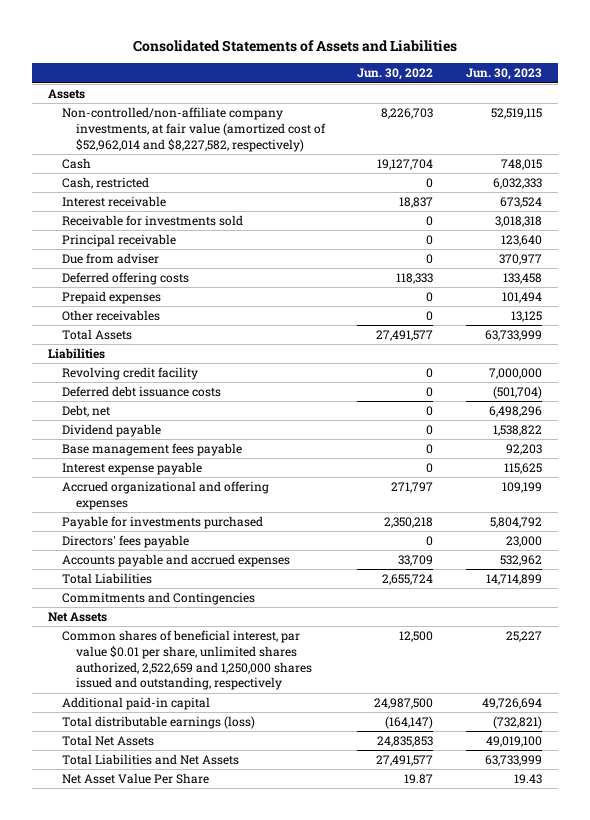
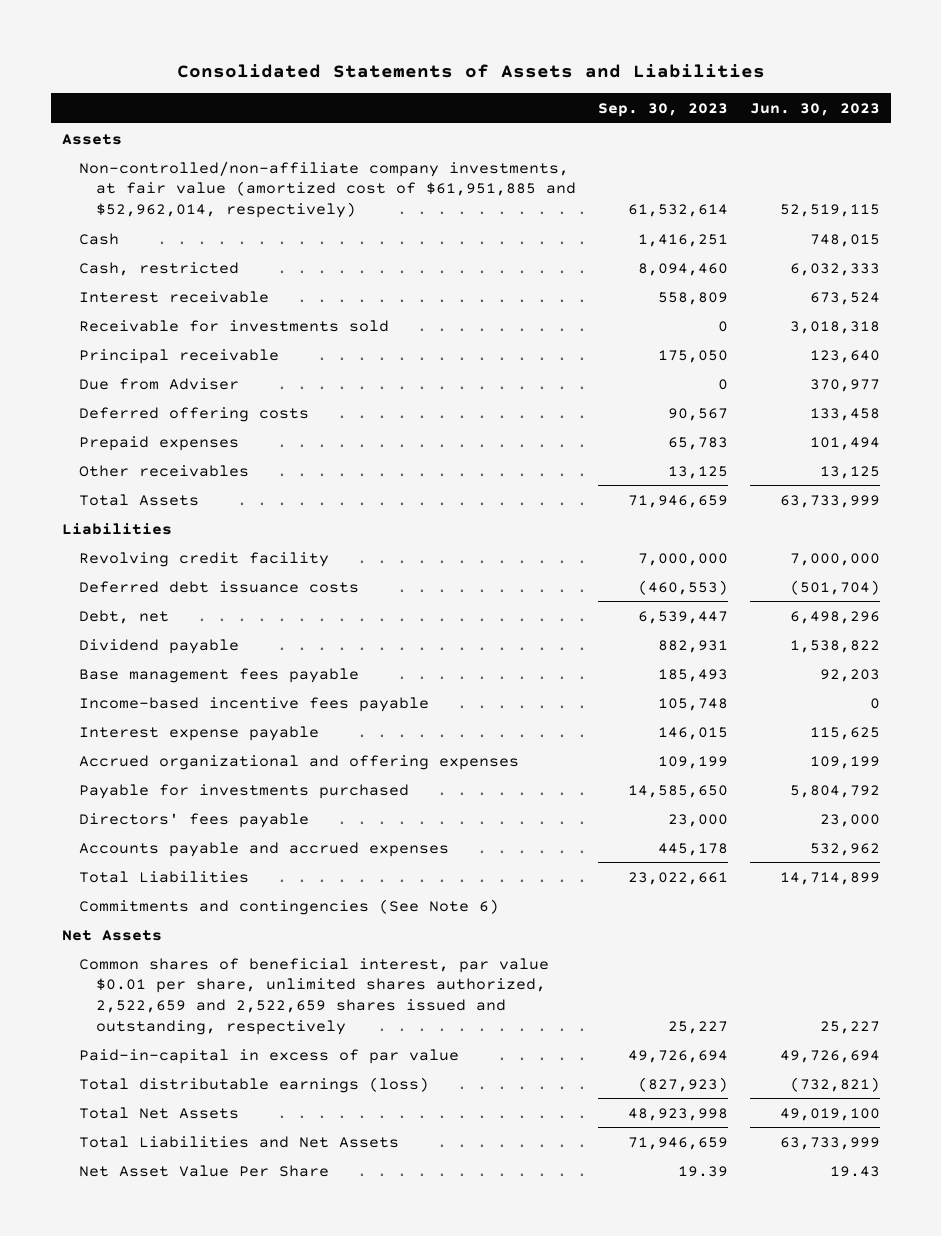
[357,68,434,81] Jun. 30, 2022 -> none
none -> [597,103,728,118] Sep. 30, 2023
[62,107,327,152] Non-controlled/non-affiliate company investments, at fair value (amortized cost of $52,962,014 and $8,227,582, respectively) -> [78,160,576,218] Non-controlled/non-affiliate company investments, at fair value (amortized cost of $61,951,885 and $52,962,014, respectively)
[62,253,160,265] Due from adviser -> [78,377,239,390] Due from Adviser
none -> [78,696,429,712] Income-based incentive fees payable
[62,592,256,606] Commitments and Contingencies -> [78,898,499,915] Commitments and contingencies (See Note 6)
[62,630,313,691] Common shares of beneficial interest, par value $0.01 per share, unlimited shares authorized, 2,522,659 and 1,250,000 shares issued and outstanding, respectively -> [78,957,549,1035] Common shares of beneficial interest, par value $0.01 per share, unlimited shares authorized, 2,522,659 and 2,522,659 shares issued and outstanding, respectively
[62,697,211,711] Additional paid-in capital -> [78,1048,459,1064] Paid-in-capital in excess of par value

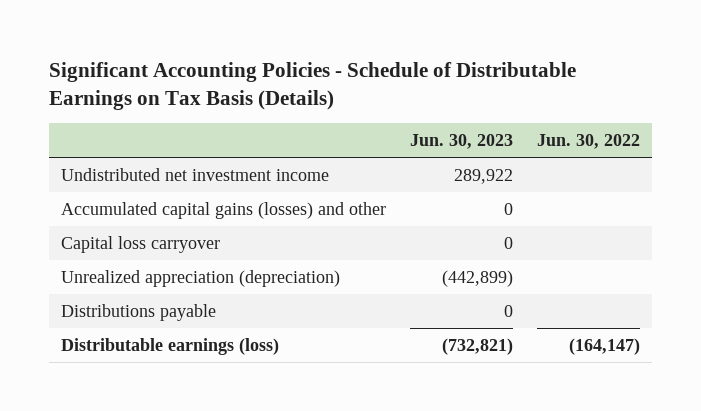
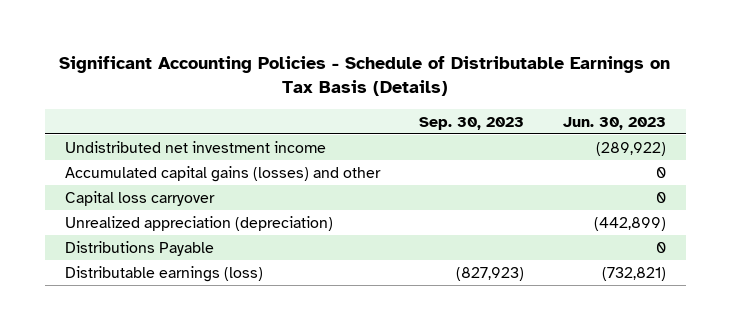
[537,133,641,149] Jun. 30, 2022 -> none
none -> [418,116,524,130] Sep. 30, 2023
[453,168,513,184] 289,922 -> [596,141,667,156] (289,922)
[60,303,216,321] Distributions payable -> [64,240,214,256] Distributions Payable

